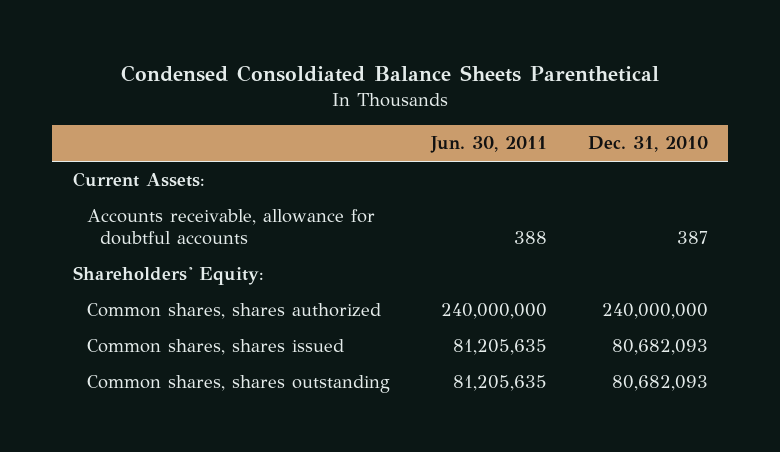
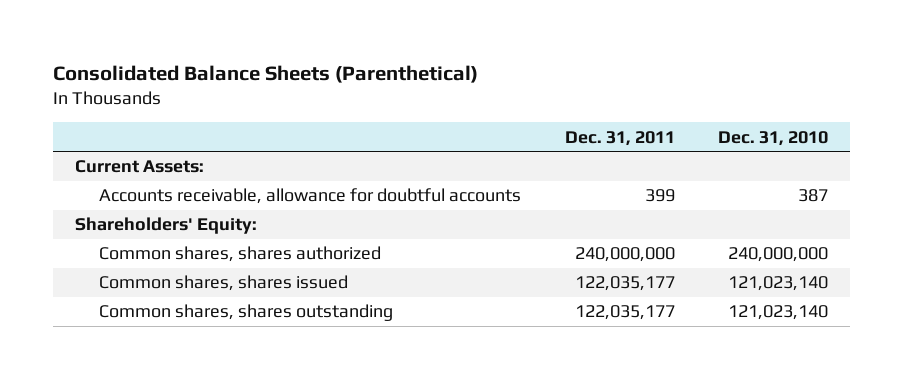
[121,65,660,83] Condensed Consoldiated Balance Sheets Parenthetical -> [52,65,478,84] Consolidated Balance Sheets (Parenthetical)
[429,136,547,154] Jun. 30, 2011 -> none
none -> [564,130,675,146] Dec. 31, 2011
[611,339,708,356] 80,682,093 -> [728,276,829,292] 121,023,140
[611,375,708,392] 80,682,093 -> [728,305,829,321] 121,023,140

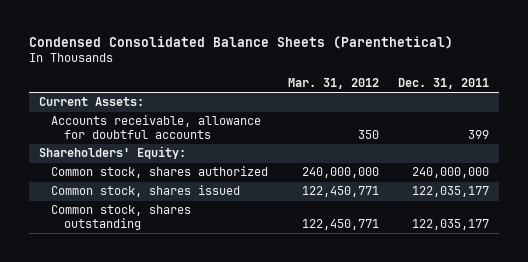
[52,65,478,84] Consolidated Balance Sheets (Parenthetical) -> [28,35,453,49] Condensed Consolidated Balance Sheets (Parenthetical)
[718,130,829,146] Dec. 31, 2010 -> none
none -> [287,77,379,89] Mar. 31, 2012
[98,246,381,263] Common shares, shares authorized -> [51,166,269,179] Common stock, shares authorized
[98,275,348,292] Common shares, shares issued -> [51,185,241,198] Common stock, shares issued
[98,304,393,322] Common shares, shares outstanding -> [51,205,192,230] Common stock, shares outstanding

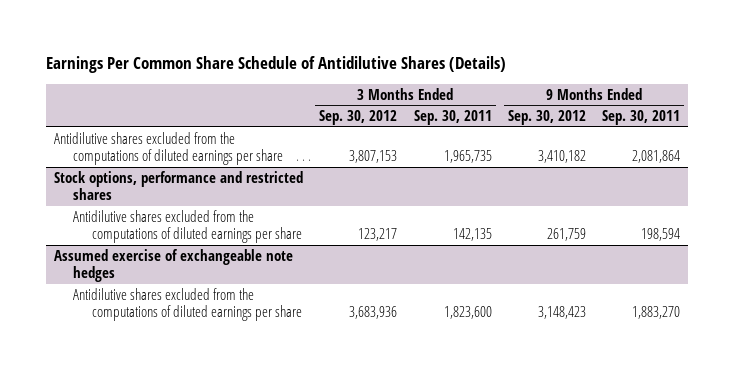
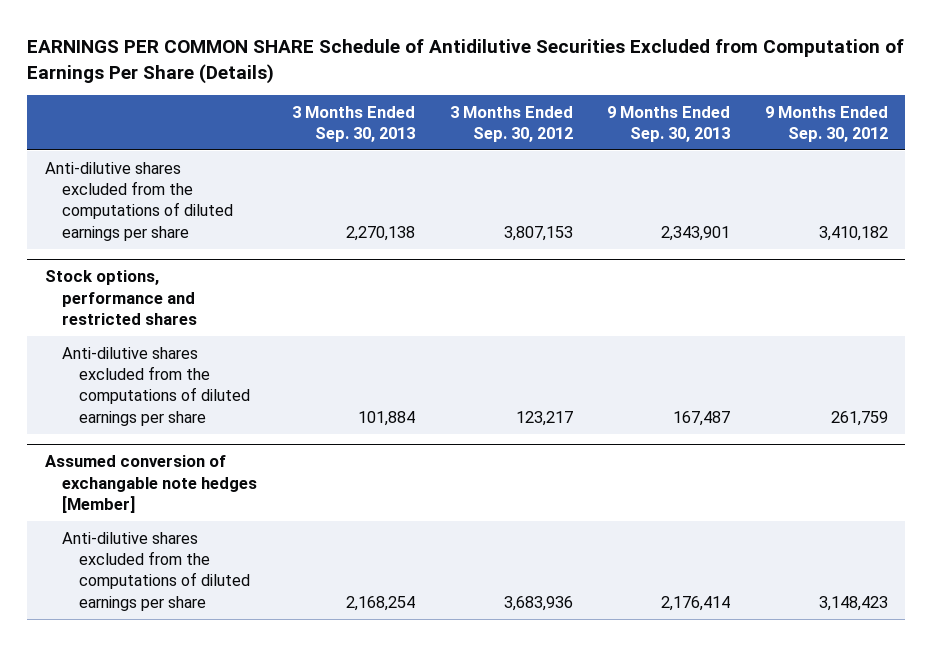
[46,56,507,74] Earnings Per Common Share Schedule of Antidilutive Shares (Details) -> [27,39,905,84] EARNINGS PER COMMON SHARE Schedule of Antidilutive Securities Excluded from Computation of Earnings Per Share (Details)
[413,110,492,126] Sep. 30, 2011 -> none
[601,110,680,126] Sep. 30, 2011 -> none
none -> [291,105,415,143] 3 Months Ended Sep. 30, 2013
none -> [607,105,731,143] 9 Months Ended Sep. 30, 2013
[54,131,284,166] Antidilutive shares excluded from the computations of diluted earnings per share -> [44,161,234,241] Anti-dilutive shares excluded from the computations of diluted earnings per share
[54,248,294,283] Assumed exercise of exchangeable note hedges -> none
[73,209,302,244] Antidilutive shares excluded from the computations of diluted earnings per share -> [62,346,251,426] Anti-dilutive shares excluded from the computations of diluted earnings per share
none -> [44,455,258,514] Assumed conversion of exchangable note hedges [Member]
[73,287,302,322] Antidilutive shares excluded from the computations of diluted earnings per share -> [62,531,251,611] Anti-dilutive shares excluded from the computations of diluted earnings per share

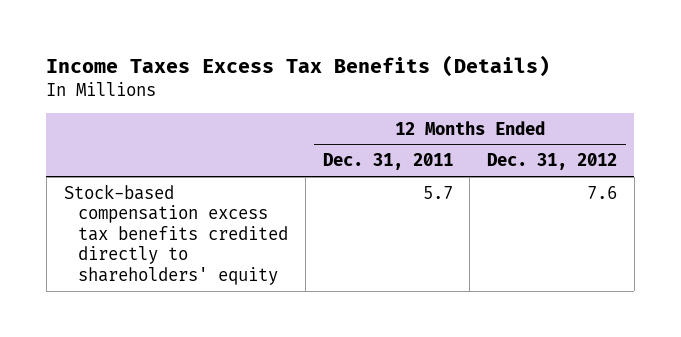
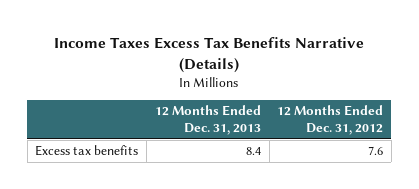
[46,54,551,77] Income Taxes Excess Tax Benefits (Details) -> [54,36,365,73] Income Taxes Excess Tax Benefits Narrative (Details)
[322,153,453,171] Dec. 31, 2011 -> none
none -> [154,105,261,136] 12 Months Ended Dec. 31, 2013
[63,183,289,285] Stock-based compensation excess tax benefits credited directly to shareholders' equity -> [35,145,139,157] Excess tax benefits

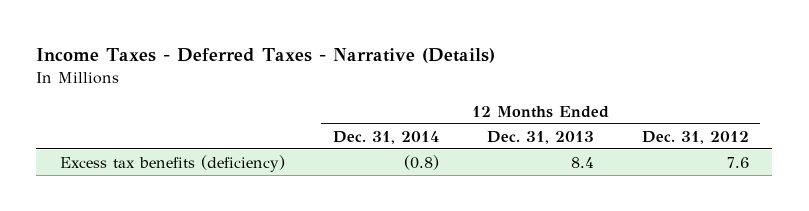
[54,36,365,73] Income Taxes Excess Tax Benefits Narrative (Details) -> [36,48,496,64] Income Taxes - Deferred Taxes - Narrative (Details)
none -> [332,130,439,144] Dec. 31, 2014
[35,145,139,157] Excess tax benefits -> [60,155,286,173] Excess tax benefits (deficiency)

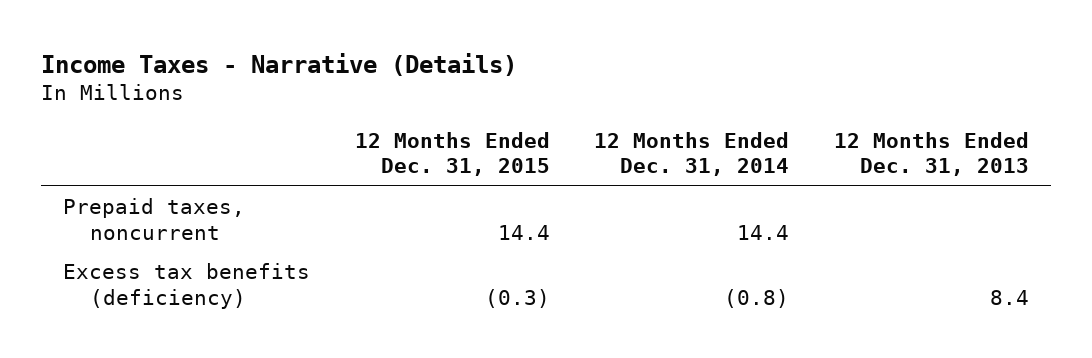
[36,48,496,64] Income Taxes - Deferred Taxes - Narrative (Details) -> [41,52,518,76] Income Taxes - Narrative (Details)
[641,130,749,144] Dec. 31, 2012 -> none
none -> [354,132,550,177] 12 Months Ended Dec. 31, 2015
none -> [63,198,246,240] Prepaid taxes, noncurrent

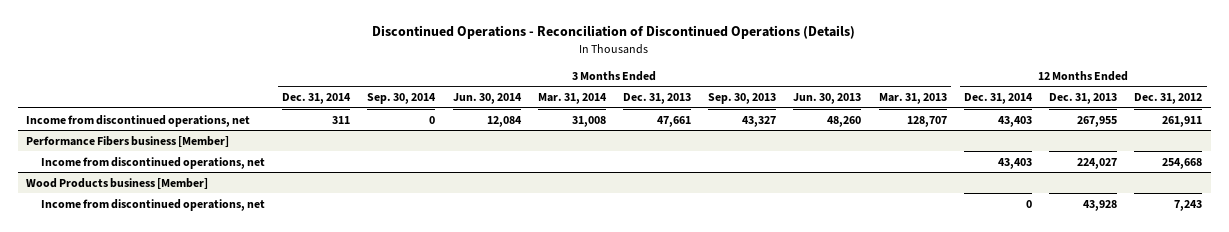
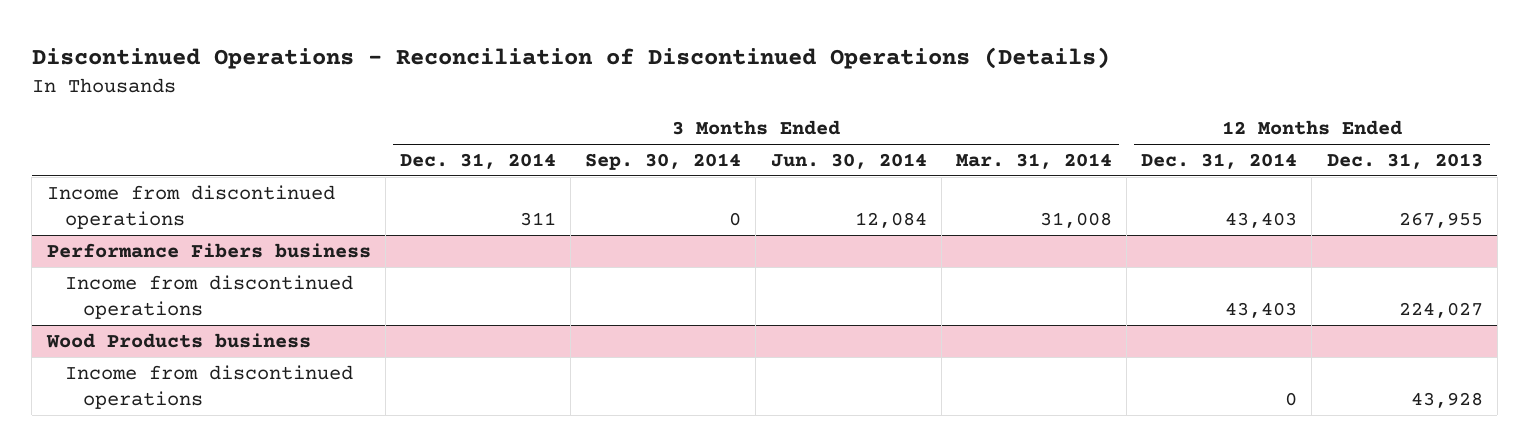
[623,93,692,105] Dec. 31, 2013 -> none
[708,93,777,105] Sep. 30, 2013 -> none
[793,93,862,105] Jun. 30, 2013 -> none
[878,93,947,105] Mar. 31, 2013 -> none
[1134,93,1203,105] Dec. 31, 2012 -> none
[26,114,251,127] Income from discontinued operations, net -> [46,184,335,230] Income from discontinued operations
[26,135,230,147] Performance Fibers business [Member] -> [46,242,371,258] Performance Fibers business
[40,156,265,169] Income from discontinued operations, net -> [64,274,353,320] Income from discontinued operations
[26,177,209,189] Wood Products business [Member] -> [45,332,311,348] Wood Products business
[40,198,265,211] Income from discontinued operations, net -> [64,364,353,410] Income from discontinued operations

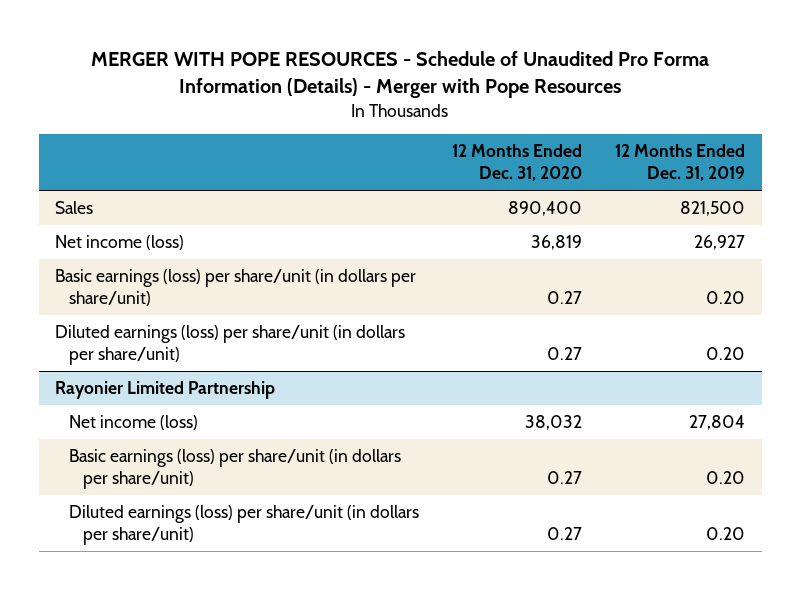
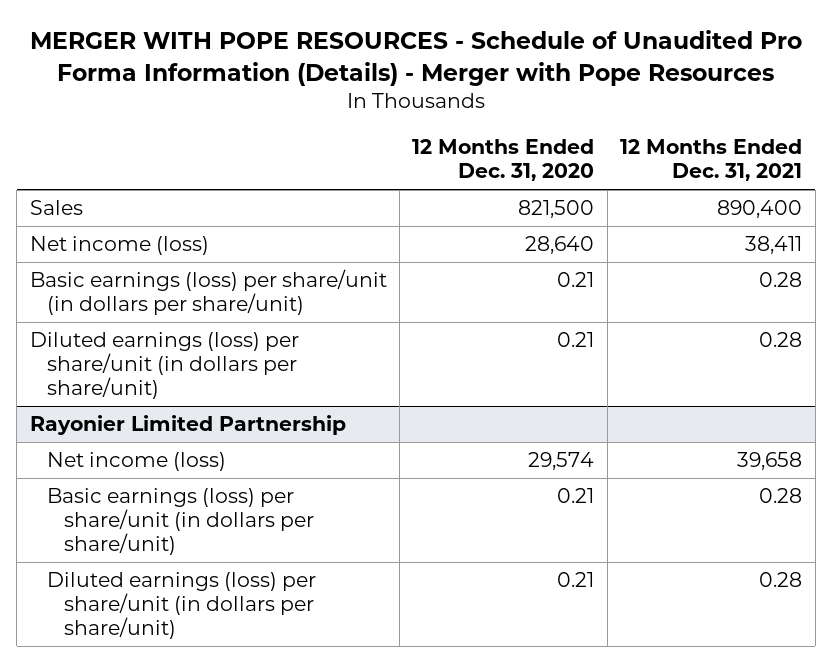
[615,144,746,182] 12 Months Ended Dec. 31, 2019 -> none
none -> [620,139,803,182] 12 Months Ended Dec. 31, 2021
[508,201,583,217] 890,400 -> [518,200,595,219] 821,500
[531,235,583,251] 36,819 -> [525,236,595,255] 28,640
[547,290,583,304] 0.27 -> [557,272,595,288] 0.21
[547,346,583,360] 0.27 -> [557,332,595,348] 0.21
[525,415,583,431] 38,032 -> [528,452,595,471] 29,574
[547,470,583,484] 0.27 -> [557,488,595,504] 0.21
[547,526,583,540] 0.27 -> [557,572,595,588] 0.21

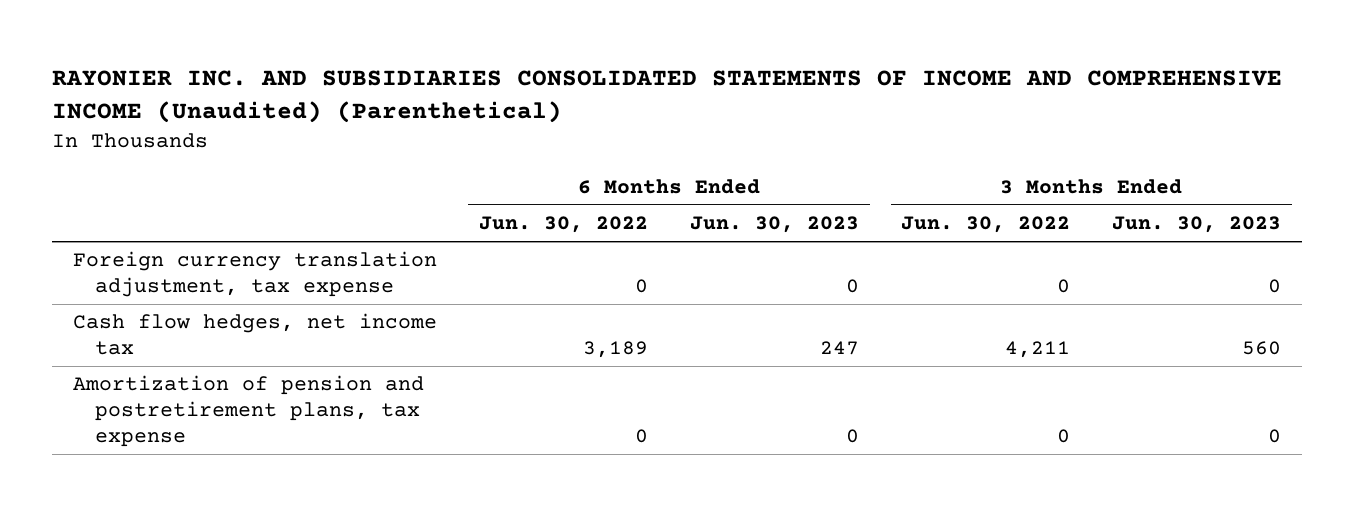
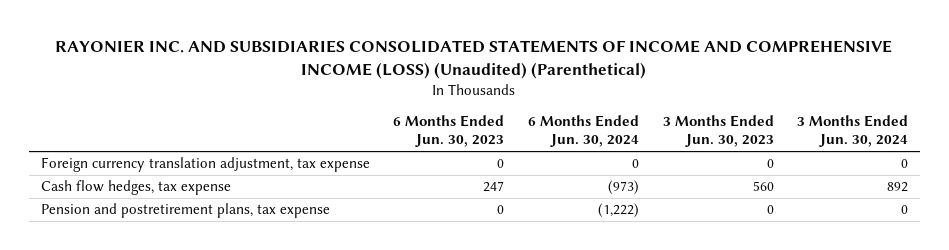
[51,69,1282,124] RAYONIER INC. AND SUBSIDIARIES CONSOLIDATED STATEMENTS OF INCOME AND COMPREHENSIVE INCOME (Unaudited) (Parenthetical) -> [55,39,893,79] RAYONIER INC. AND SUBSIDIARIES CONSOLIDATED STATEMENTS OF INCOME AND COMPREHENSIVE INCOME (LOSS) (Unaudited) (Parenthetical)
[478,216,648,234] Jun. 30, 2022 -> none
[901,216,1071,234] Jun. 30, 2022 -> none
none -> [527,115,639,148] 6 Months Ended Jun. 30, 2024
none -> [797,115,909,148] 3 Months Ended Jun. 30, 2024
[72,313,437,356] Cash flow hedges, net income tax -> [40,180,231,196] Cash flow hedges, tax expense
[72,375,424,448] Amortization of pension and postretirement plans, tax expense -> [40,203,330,219] Pension and postretirement plans, tax expense

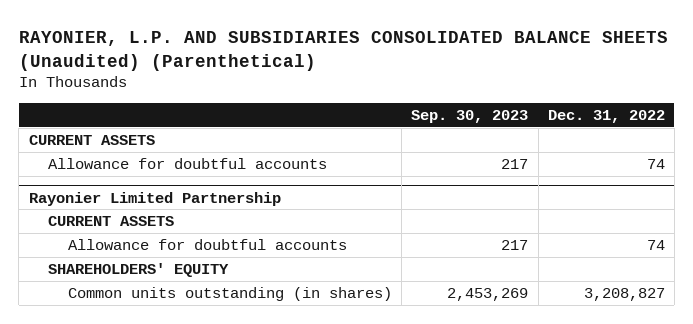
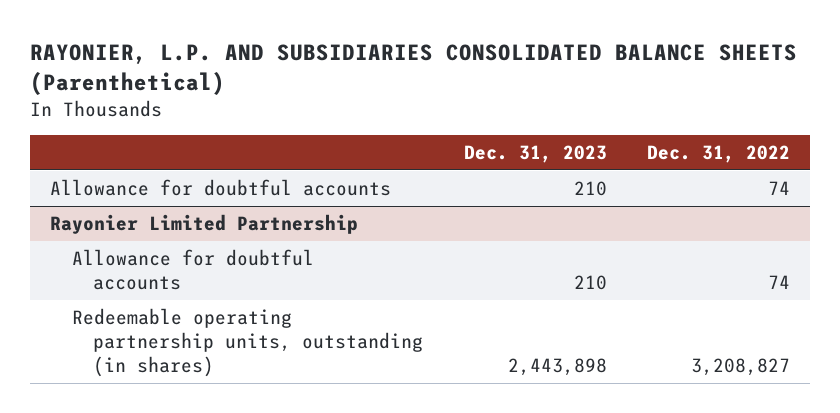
[18,30,668,71] RAYONIER, L.P. AND SUBSIDIARIES CONSOLIDATED BALANCE SHEETS (Unaudited) (Parenthetical) -> [29,43,797,95] RAYONIER, L.P. AND SUBSIDIARIES CONSOLIDATED BALANCE SHEETS (Parenthetical)
[411,109,529,123] Sep. 30, 2023 -> none
none -> [463,144,607,163] Dec. 31, 2023
[28,135,155,146] CURRENT ASSETS -> none
[48,216,175,227] CURRENT ASSETS -> none
[48,263,230,278] SHAREHOLDERS' EQUITY -> none
[67,287,392,302] Common units outstanding (in shares) -> [71,308,424,378] Redeemable operating partnership units, outstanding (in shares)

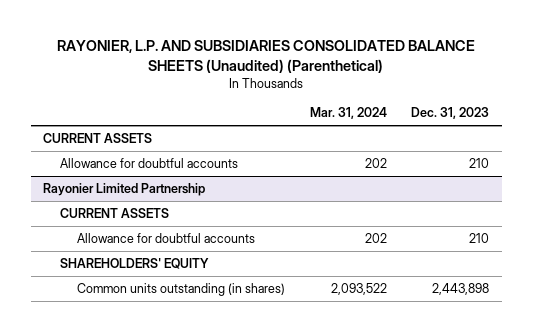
[29,43,797,95] RAYONIER, L.P. AND SUBSIDIARIES CONSOLIDATED BALANCE SHEETS (Parenthetical) -> [57,39,476,73] RAYONIER, L.P. AND SUBSIDIARIES CONSOLIDATED BALANCE SHEETS (Unaudited) (Parenthetical)
[647,144,791,163] Dec. 31, 2022 -> none
none -> [309,107,387,120] Mar. 31, 2024
none -> [43,132,153,143] CURRENT ASSETS
none -> [60,207,170,218] CURRENT ASSETS
none -> [60,257,210,269] SHAREHOLDERS' EQUITY
[71,308,424,378] Redeemable operating partnership units, outstanding (in shares) -> [77,282,286,296] Common units outstanding (in shares)

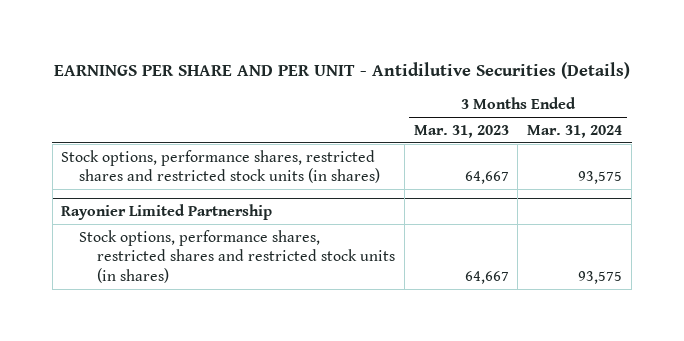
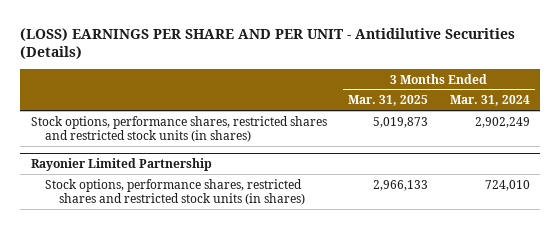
[53,62,630,80] EARNINGS PER SHARE AND PER UNIT - Antidilutive Securities (Details) -> [19,27,515,60] (LOSS) EARNINGS PER SHARE AND PER UNIT - Antidilutive Securities (Details)
[413,124,509,138] Mar. 31, 2023 -> none
none -> [348,95,429,107] Mar. 31, 2025
[578,171,623,185] 93,575 -> [474,116,530,128] 2,902,249
[578,271,623,285] 93,575 -> [484,179,530,191] 724,010

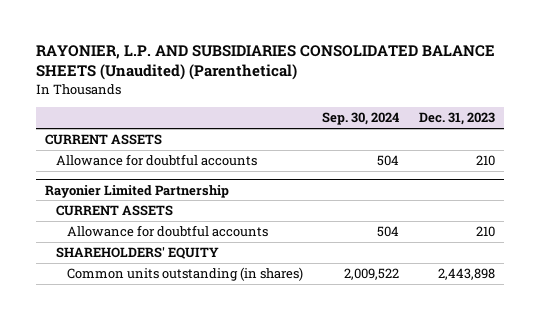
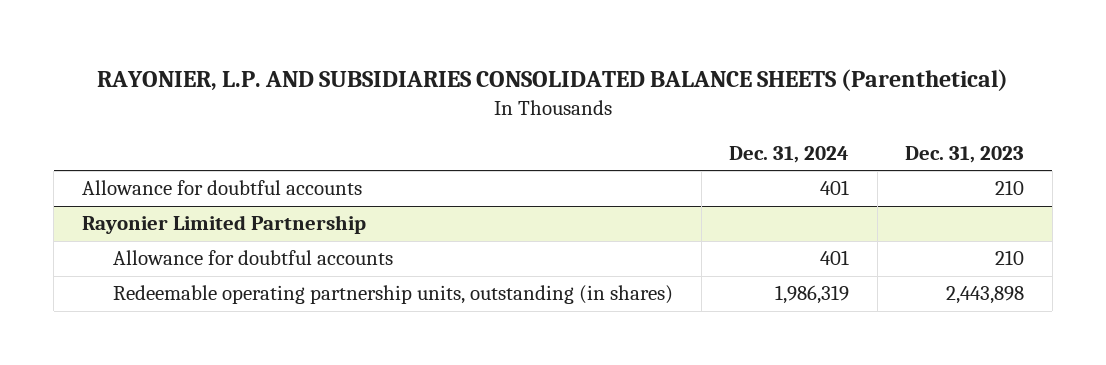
[35,44,495,81] RAYONIER, L.P. AND SUBSIDIARIES CONSOLIDATED BALANCE SHEETS (Unaudited) (Parenthetical) -> [97,68,1009,91] RAYONIER, L.P. AND SUBSIDIARIES CONSOLIDATED BALANCE SHEETS (Parenthetical)
[322,112,400,126] Sep. 30, 2024 -> none
none -> [729,146,850,164] Dec. 31, 2024
[45,134,163,146] CURRENT ASSETS -> none
[56,205,174,217] CURRENT ASSETS -> none
[56,247,220,260] SHAREHOLDERS' EQUITY -> none
[67,267,304,282] Common units outstanding (in shares) -> [113,285,674,305] Redeemable operating partnership units, outstanding (in shares)

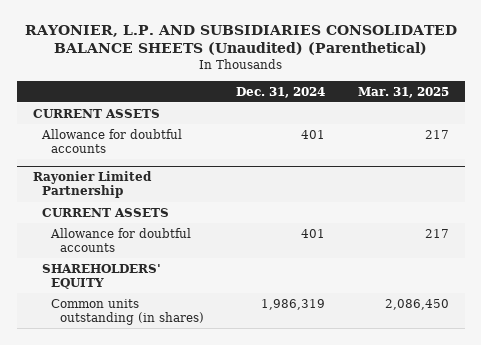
[97,68,1009,91] RAYONIER, L.P. AND SUBSIDIARIES CONSOLIDATED BALANCE SHEETS (Parenthetical) -> [24,24,457,56] RAYONIER, L.P. AND SUBSIDIARIES CONSOLIDATED BALANCE SHEETS (Unaudited) (Parenthetical)
[905,146,1025,164] Dec. 31, 2023 -> none
none -> [357,86,449,98] Mar. 31, 2025
none -> [32,108,160,118] CURRENT ASSETS
none -> [41,207,169,217] CURRENT ASSETS
none -> [41,263,161,290] SHAREHOLDERS' EQUITY
[113,285,674,305] Redeemable operating partnership units, outstanding (in shares) -> [51,298,205,326] Common units outstanding (in shares)

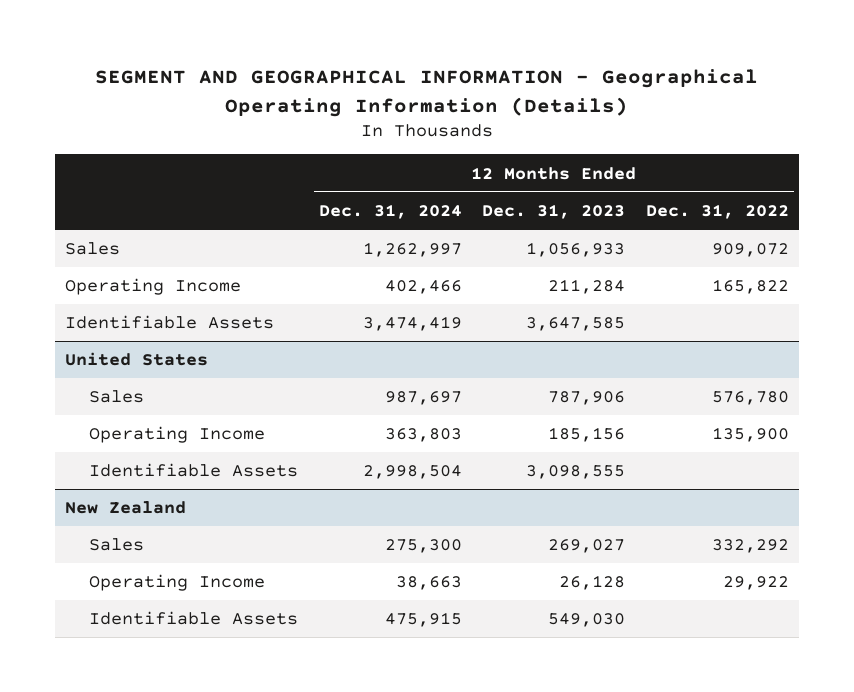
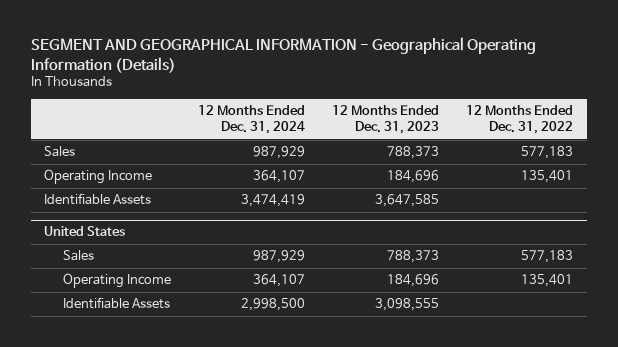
[362,242,462,258] 1,262,997 -> [253,146,306,160] 987,929
[526,242,626,258] 1,056,933 -> [387,146,440,160] 788,373
[711,243,789,258] 909,072 -> [521,146,574,160] 577,183
[384,280,462,295] 402,466 -> [253,170,306,184] 364,107
[548,279,626,295] 211,284 -> [387,170,440,184] 184,696
[711,279,789,295] 165,822 -> [521,170,574,184] 135,401
[65,501,187,515] New Zealand -> none
[89,538,145,552] Sales -> none
[89,574,266,592] Operating Income -> none
[89,611,299,626] Identifiable Assets -> none
[384,391,462,406] 987,697 -> [253,250,306,264] 987,929
[548,391,626,406] 787,906 -> [387,250,440,264] 788,373
[711,391,789,406] 576,780 -> [521,250,574,264] 577,183
[384,428,462,443] 363,803 -> [253,274,306,288] 364,107
[548,427,626,443] 185,156 -> [387,274,440,288] 184,696
[711,427,789,443] 135,900 -> [521,274,574,288] 135,401
[362,465,462,480] 2,998,504 -> [241,298,306,312] 2,998,500

